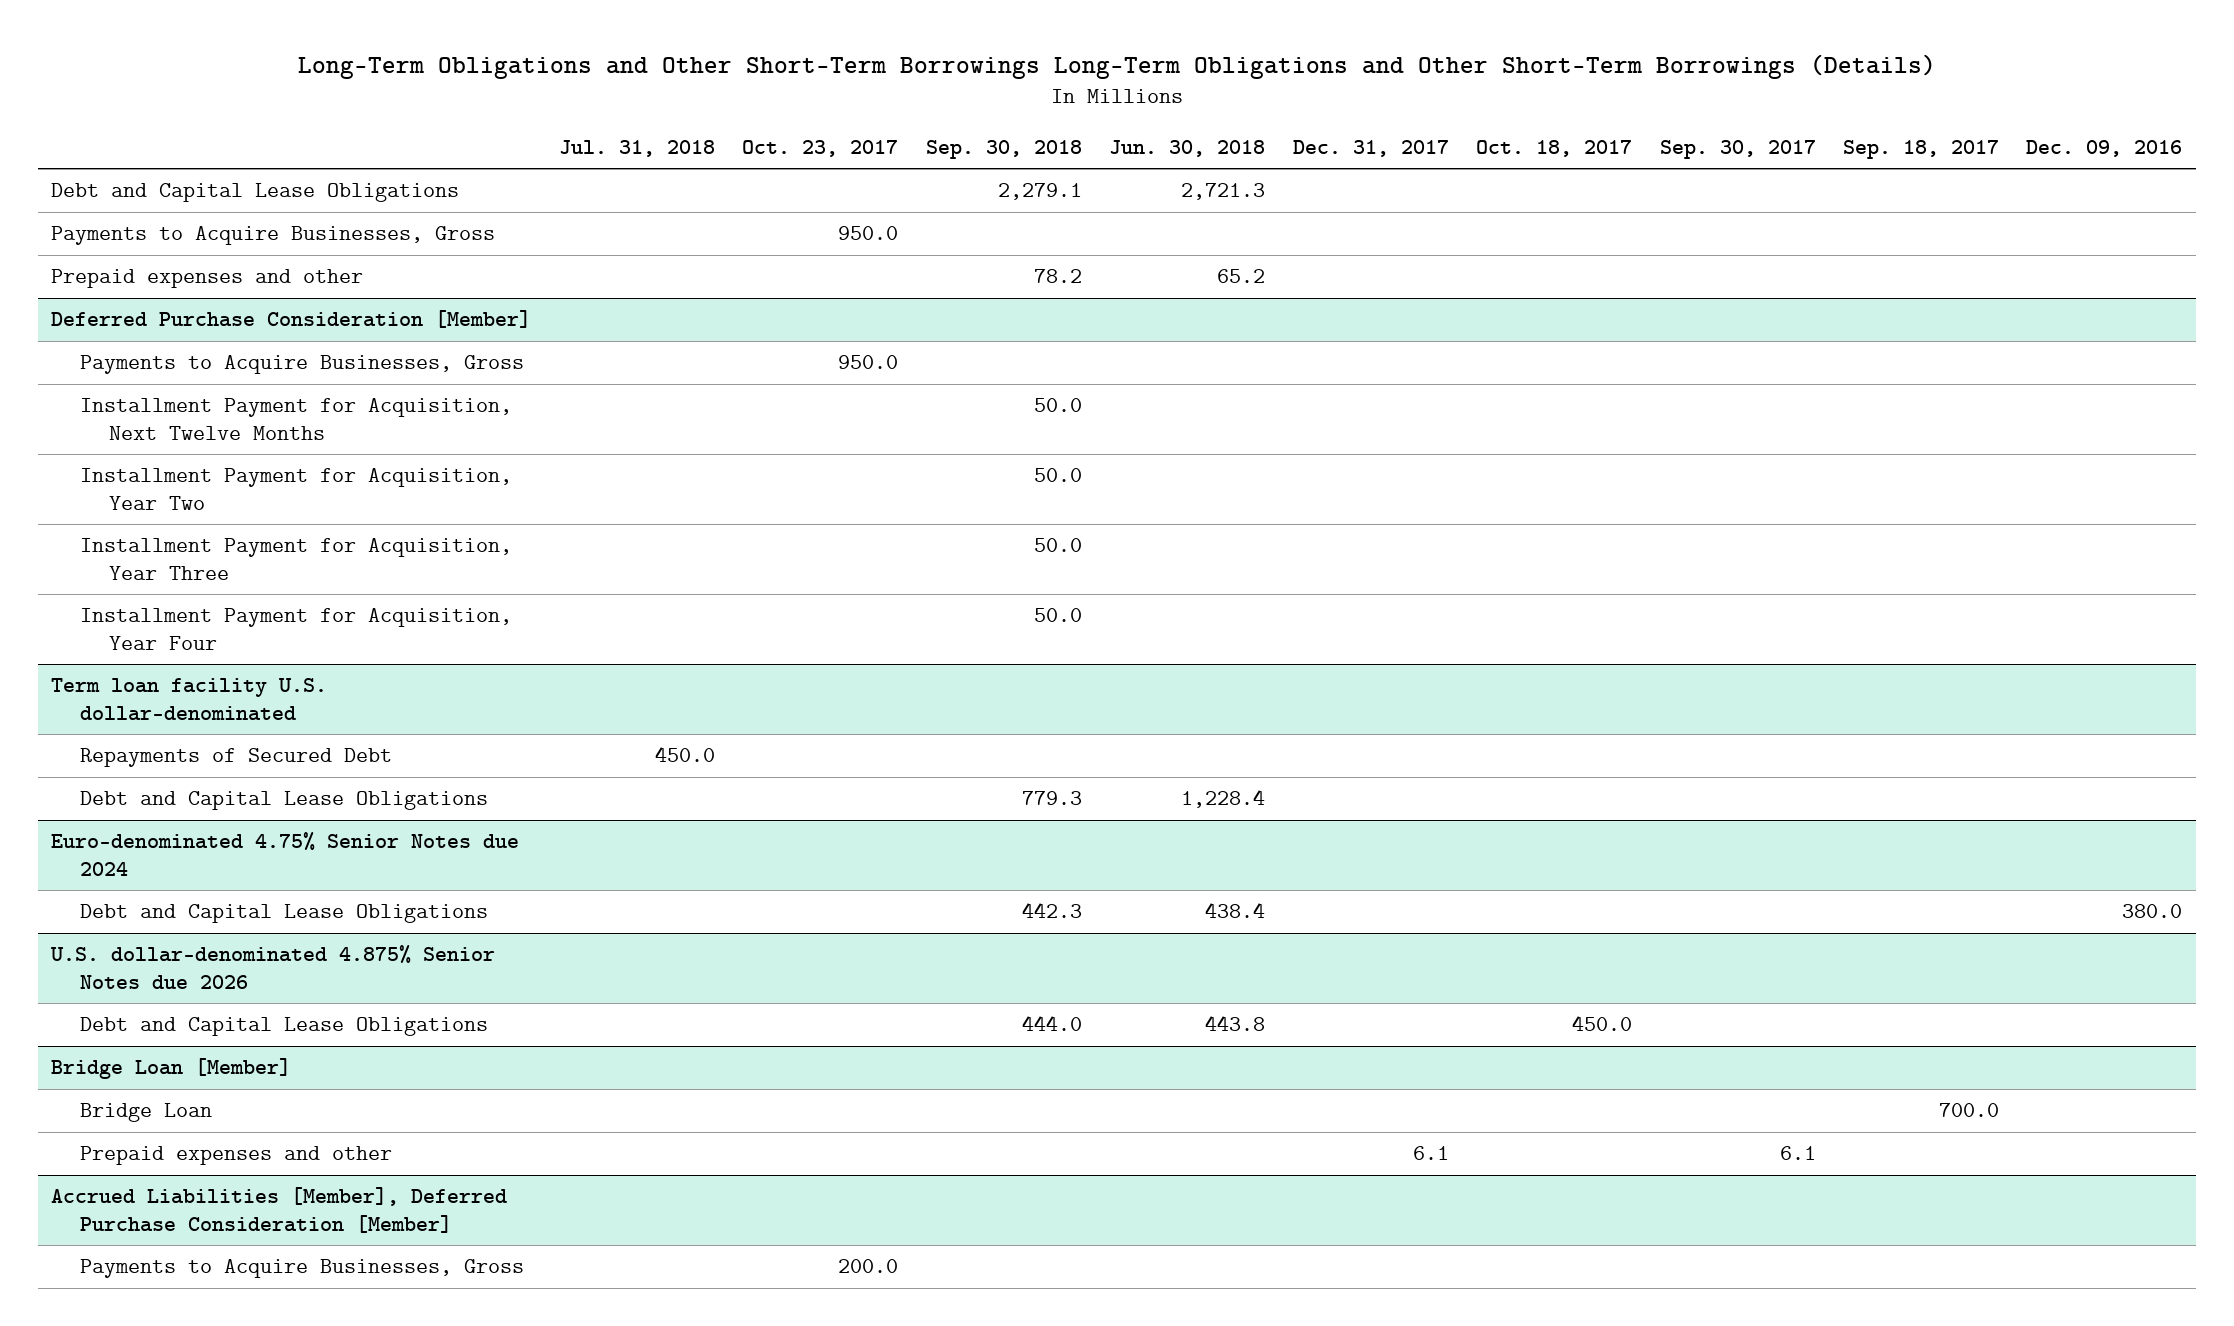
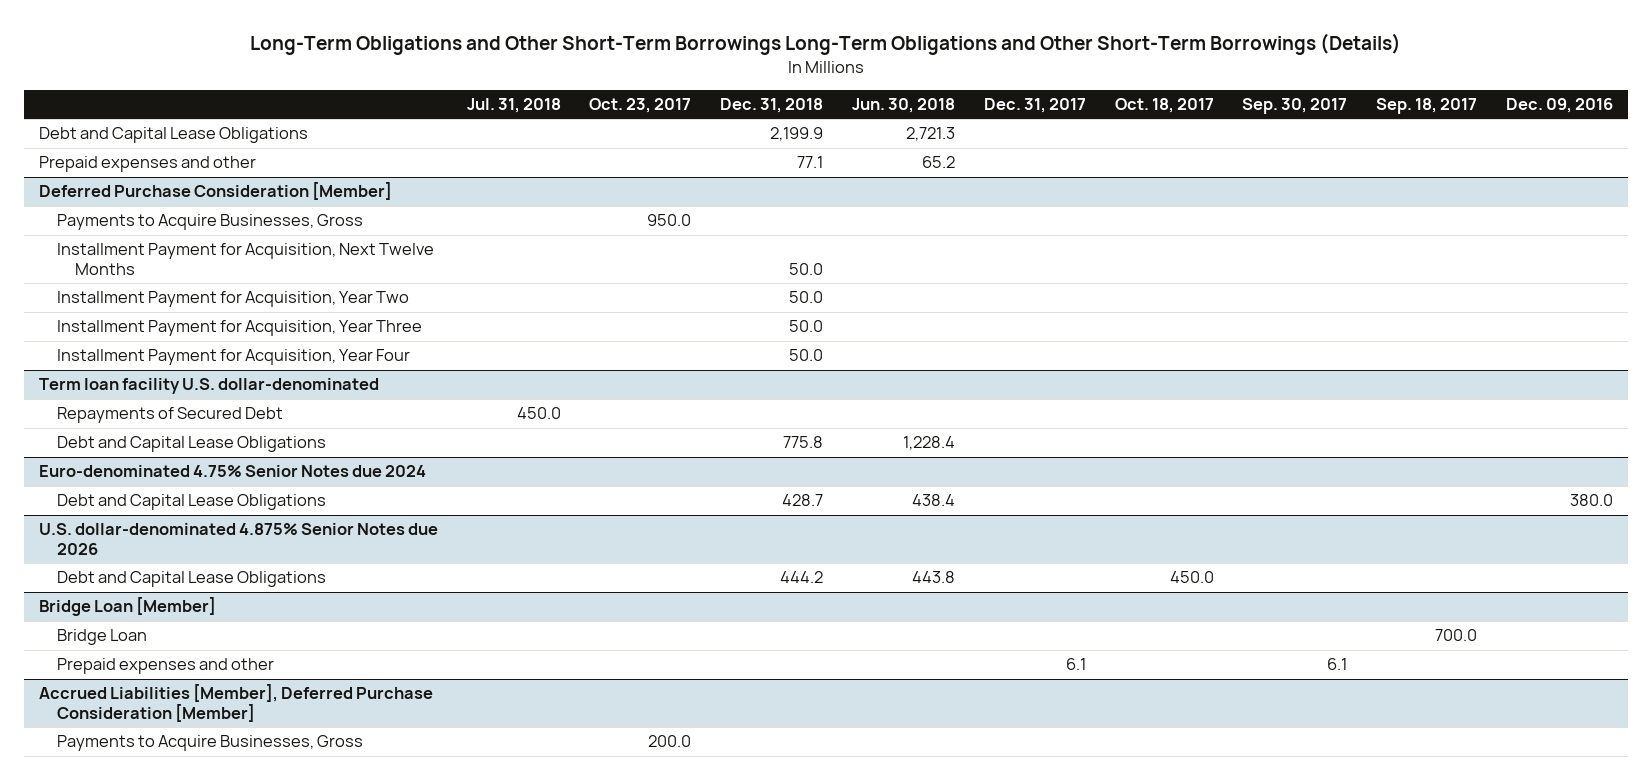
[925,139,1082,159] Sep. 30, 2018 -> none
none -> [720,97,824,113] Dec. 31, 2018
[51,226,496,246] Payments to Acquire Businesses, Gross -> none

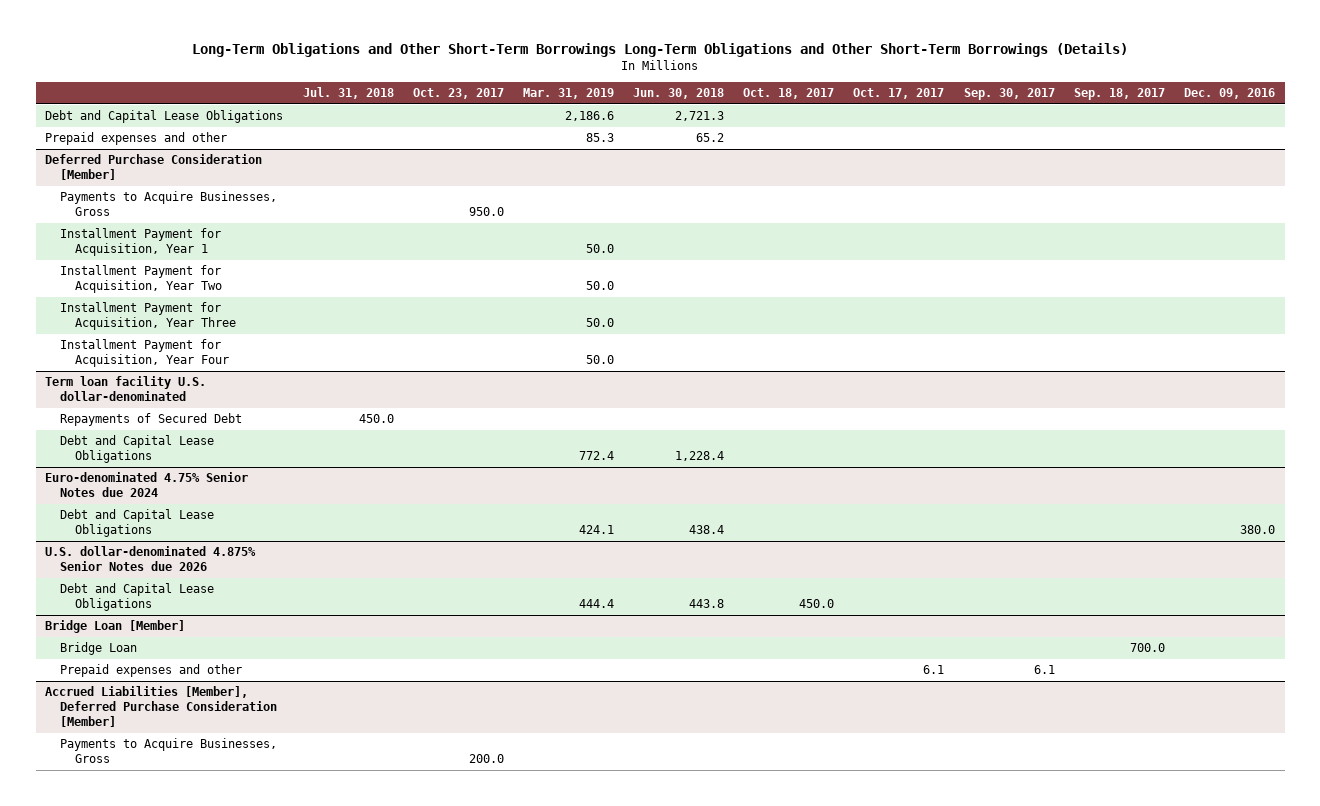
[720,97,824,113] Dec. 31, 2018 -> none
[983,97,1086,113] Dec. 31, 2017 -> none
none -> [522,87,614,99] Mar. 31, 2019
none -> [853,87,945,99] Oct. 17, 2017
[57,243,435,275] Installment Payment for Acquisition, Next Twelve Months -> [60,228,222,257] Installment Payment for Acquisition, Year 1

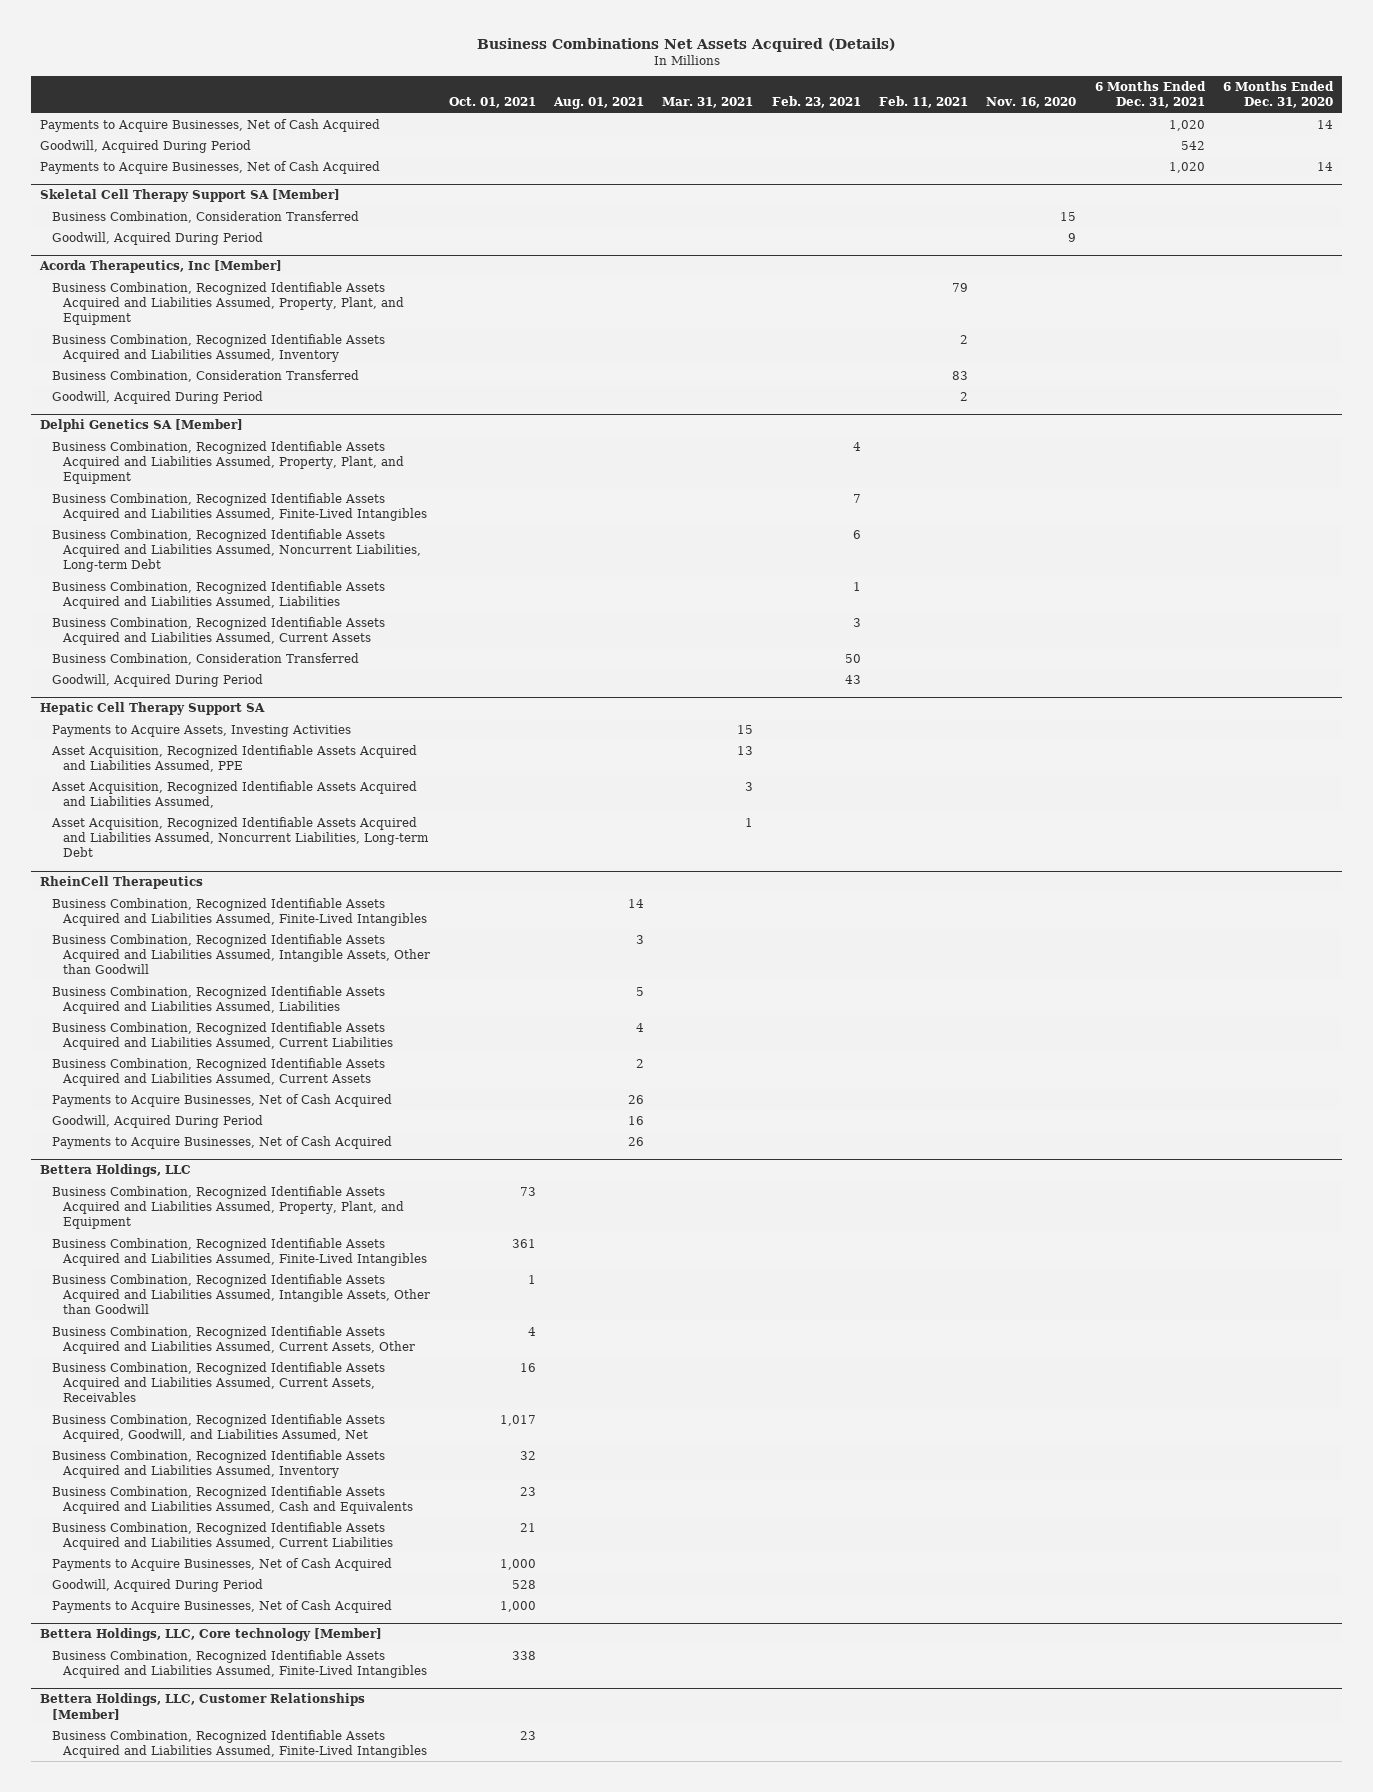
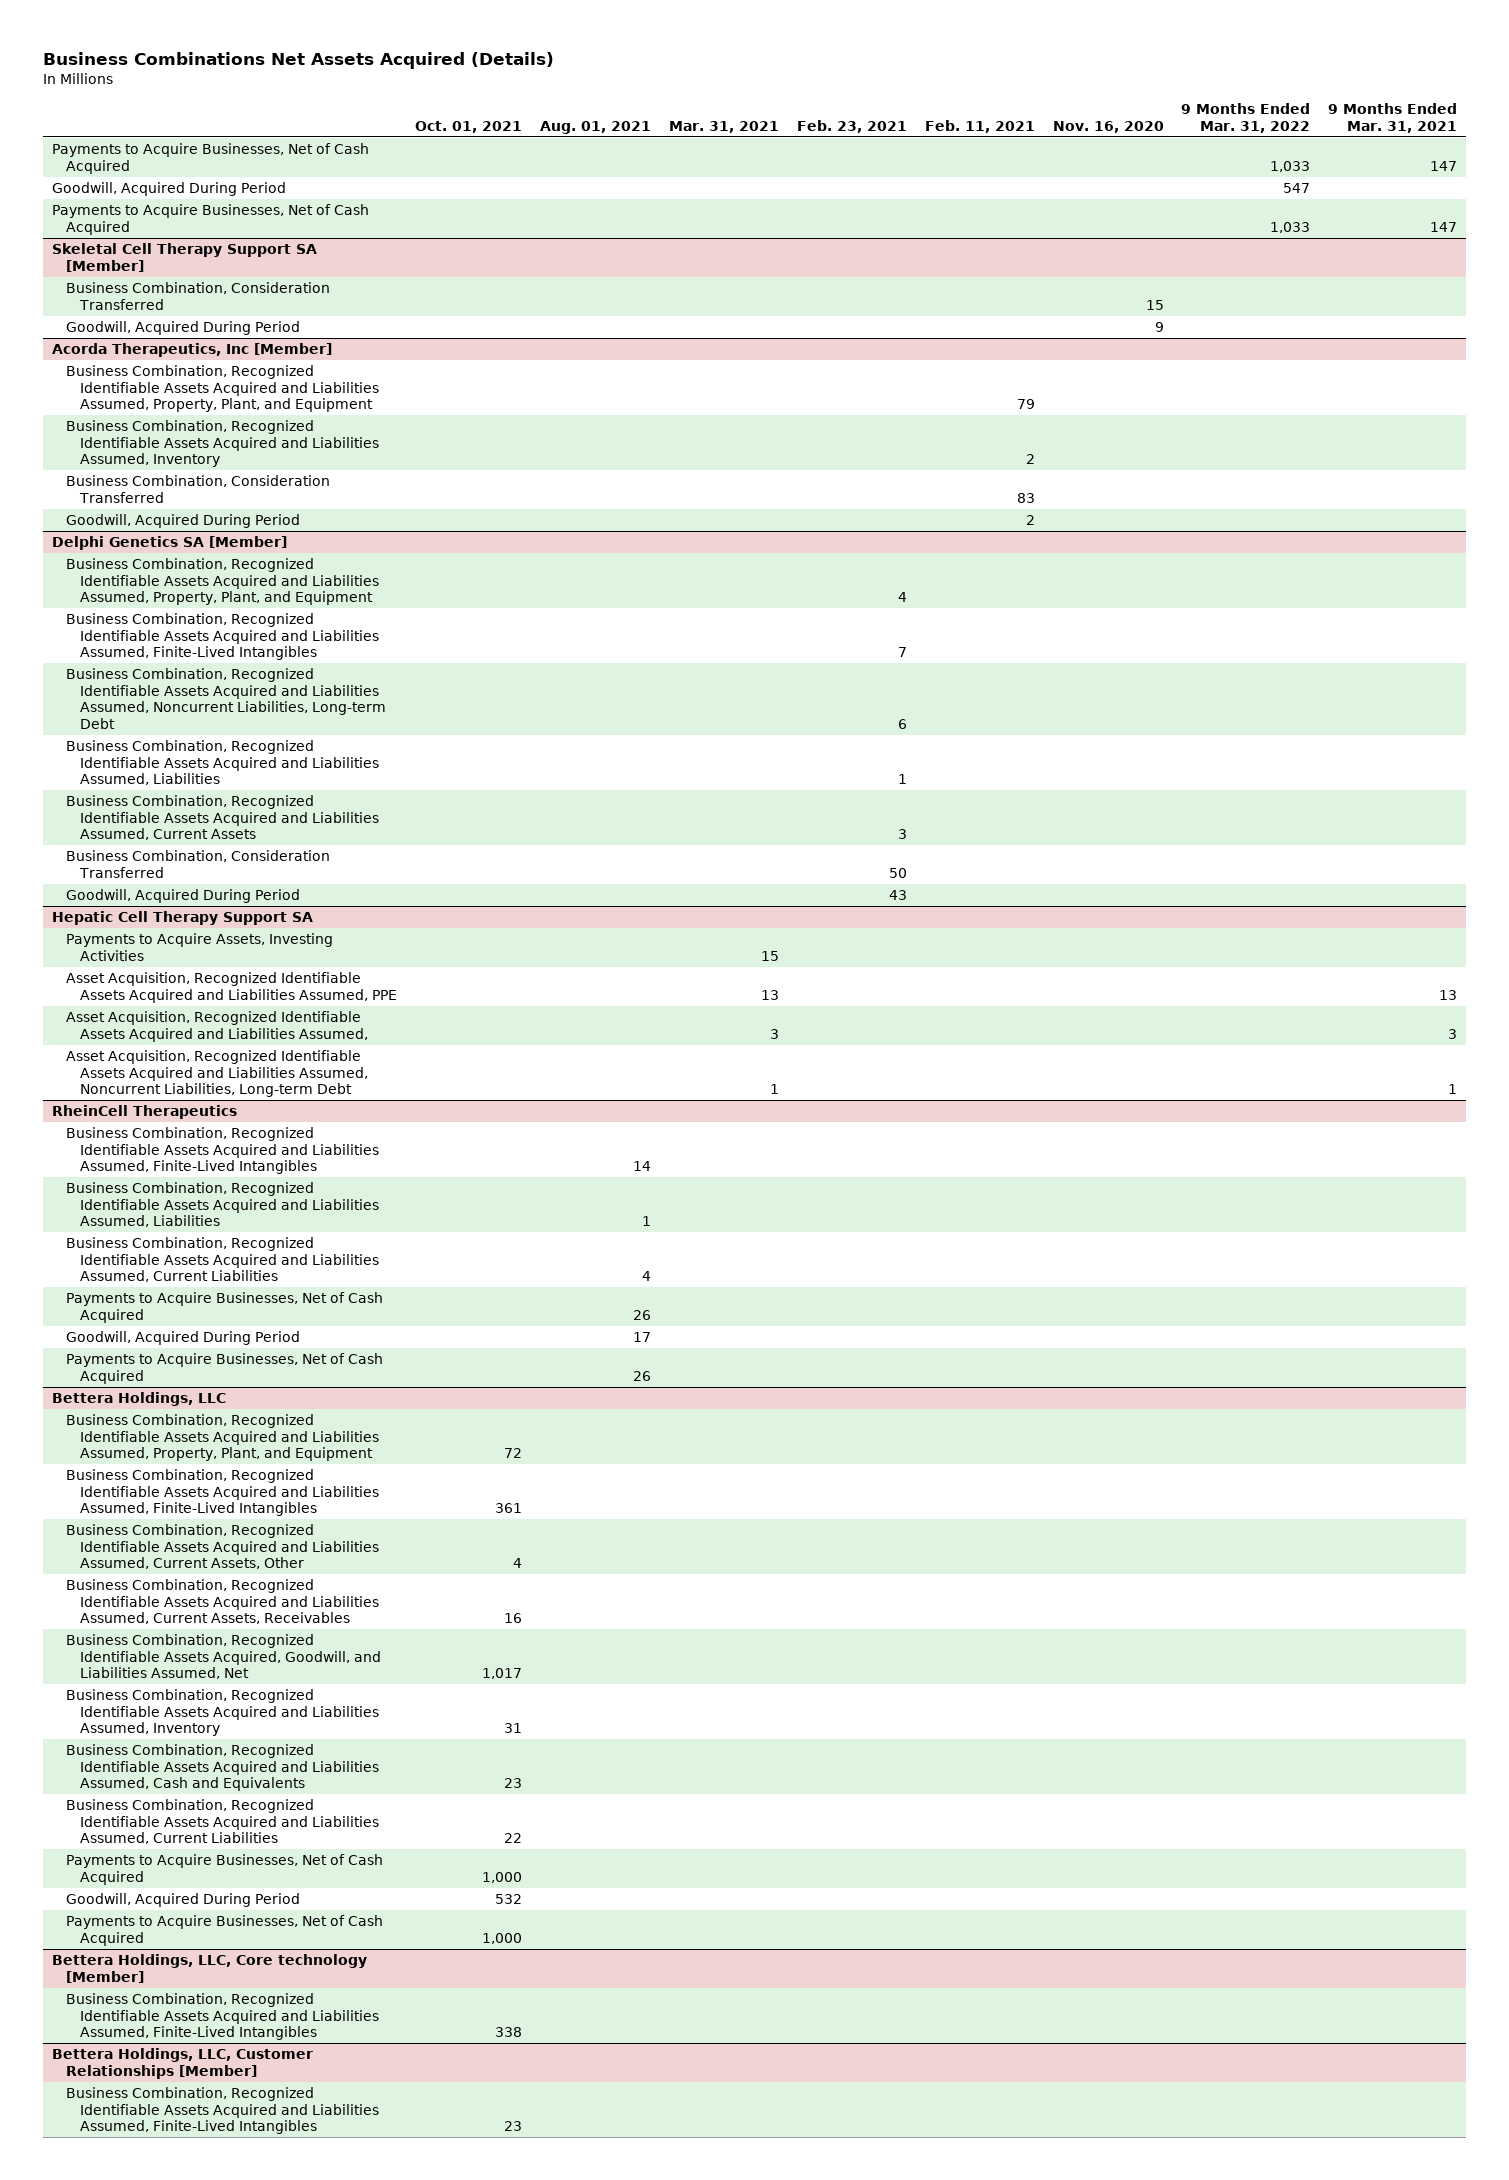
[1094,81,1206,109] 6 Months Ended Dec. 31, 2021 -> none
[1223,81,1335,109] 6 Months Ended Dec. 31, 2020 -> none
none -> [1181,103,1311,133] 9 Months Ended Mar. 31, 2022
none -> [1328,103,1458,133] 9 Months Ended Mar. 31, 2021
[51,933,431,975] Business Combination, Recognized Identifiable Assets Acquired and Liabilities Assumed, Intangible Assets, Other than Goodwill -> none
[636,986,645,996] 5 -> [642,1216,652,1227] 1
[51,1057,385,1087] Business Combination, Recognized Identifiable Assets Acquired and Liabilities Assumed, Current Assets -> none
[628,1115,645,1125] 16 -> [633,1332,652,1343] 17
[519,1186,536,1196] 73 -> [504,1448,523,1459] 72
[51,1273,431,1315] Business Combination, Recognized Identifiable Assets Acquired and Liabilities Assumed, Intangible Assets, Other than Goodwill -> none
[519,1450,536,1460] 32 -> [504,1723,523,1734] 31
[519,1522,536,1532] 21 -> [504,1833,523,1844] 22
[511,1579,536,1589] 528 -> [495,1894,523,1905] 532

